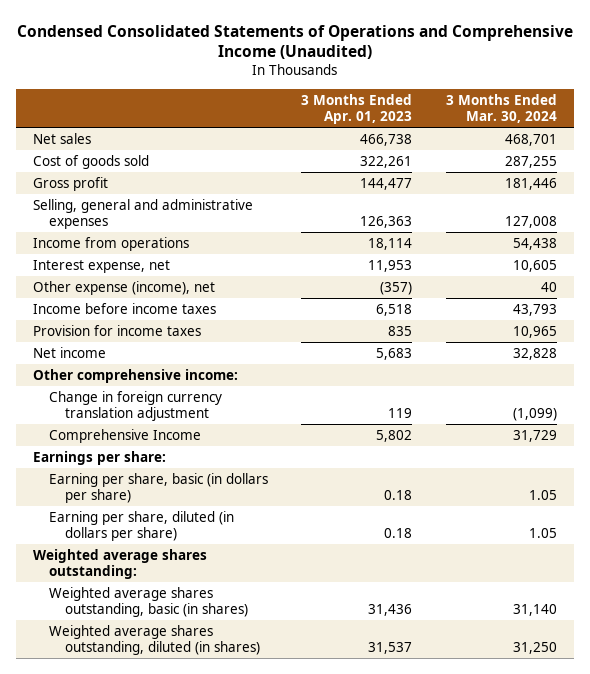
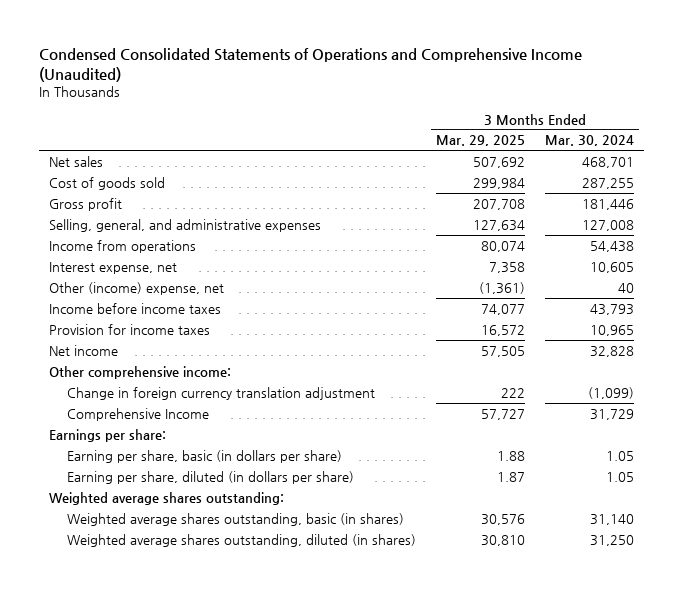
[301,93,413,124] 3 Months Ended Apr. 01, 2023 -> none
none -> [436,135,526,147] Mar. 29, 2025
[32,198,253,230] Selling, general and administrative expenses -> [49,218,322,232] Selling, general, and administrative expenses
[32,280,215,295] Other expense (income), net -> [49,281,225,295] Other (income) expense, net

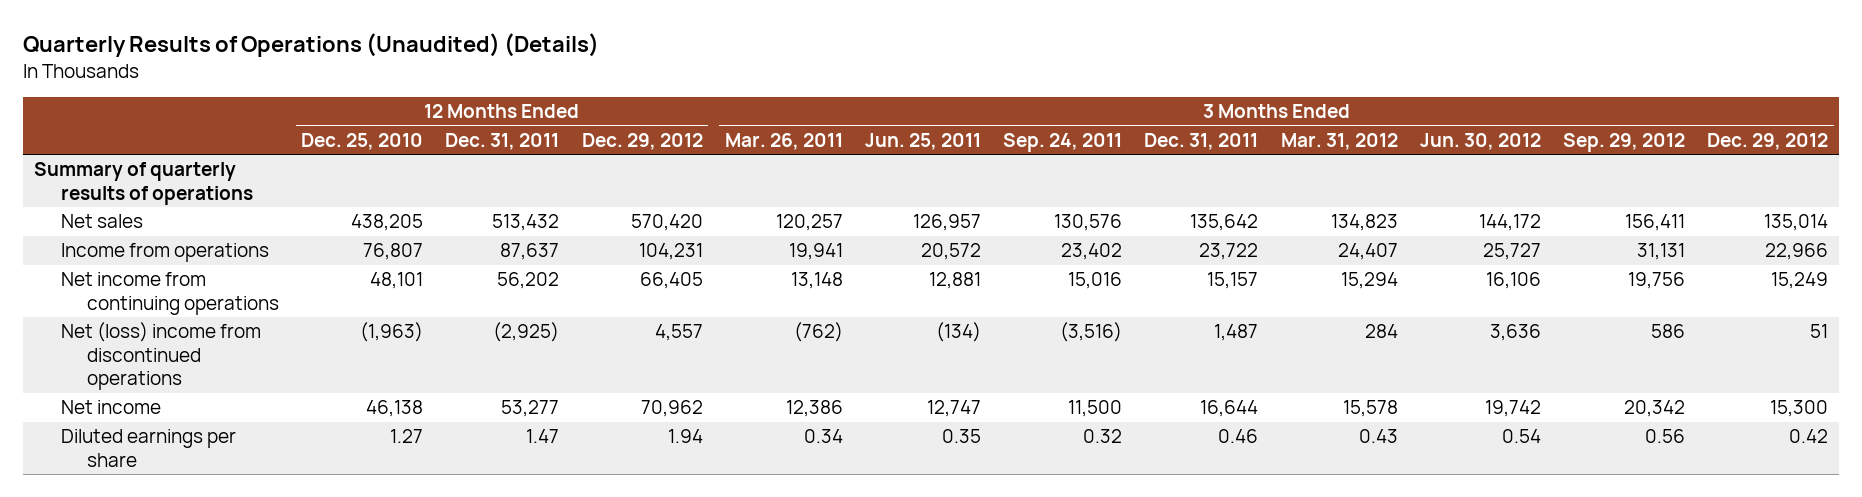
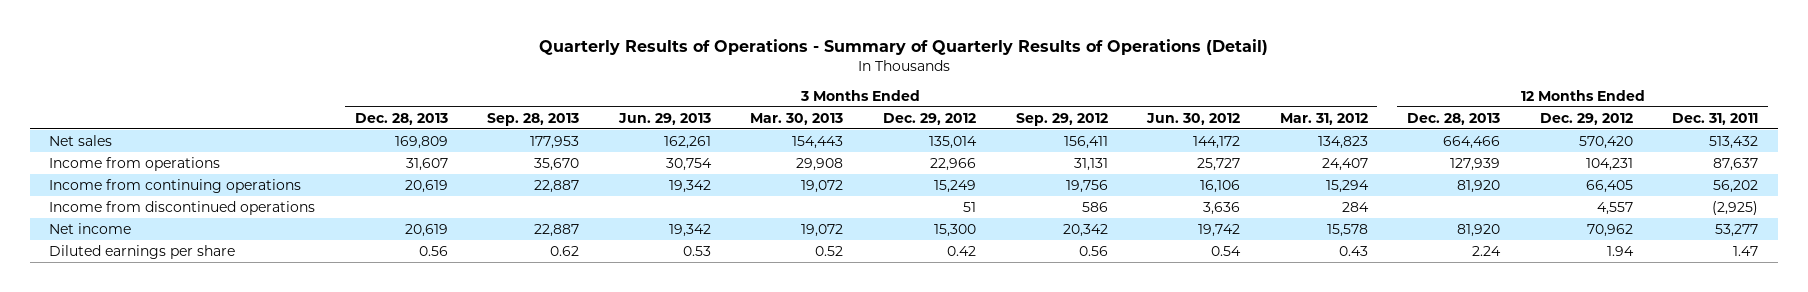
[22,33,599,58] Quarterly Results of Operations (Unaudited) (Details) -> [538,38,1268,55] Quarterly Results of Operations - Summary of Quarterly Results of Operations (Detail)
[301,132,424,150] Dec. 25, 2010 -> none
[724,132,843,150] Mar. 26, 2011 -> none
[864,132,981,150] Jun. 25, 2011 -> none
[1003,132,1123,152] Sep. 24, 2011 -> none
[1144,132,1259,150] Dec. 31, 2011 -> none
none -> [354,112,448,125] Dec. 28, 2013
none -> [487,112,580,126] Sep. 28, 2013
none -> [617,112,711,125] Jun. 29, 2013
none -> [750,112,844,125] Mar. 30, 2013
none -> [1407,112,1501,125] Dec. 28, 2013
[34,162,253,205] Summary of quarterly results of operations -> none
[60,272,279,315] Net income from continuing operations -> [49,178,302,193] Income from continuing operations
[60,322,261,391] Net (loss) income from discontinued operations -> [49,200,316,215] Income from discontinued operations

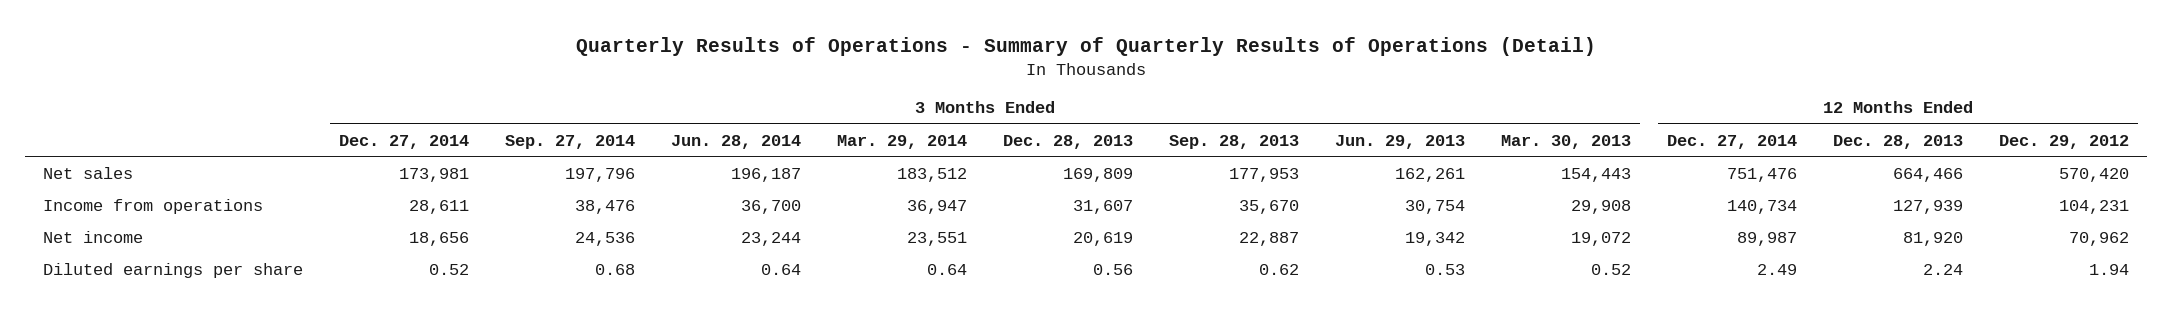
[883,112,977,125] Dec. 29, 2012 -> none
[1015,112,1108,126] Sep. 29, 2012 -> none
[1146,112,1241,125] Jun. 30, 2012 -> none
[1279,112,1368,125] Mar. 31, 2012 -> none
[1672,112,1759,125] Dec. 31, 2011 -> none
none -> [339,134,470,149] Dec. 27, 2014
none -> [505,134,636,149] Sep. 27, 2014
none -> [671,134,802,149] Jun. 28, 2014
none -> [837,134,968,149] Mar. 29, 2014
none -> [1667,134,1798,149] Dec. 27, 2014
[49,178,302,193] Income from continuing operations -> none
[49,200,316,215] Income from discontinued operations -> none

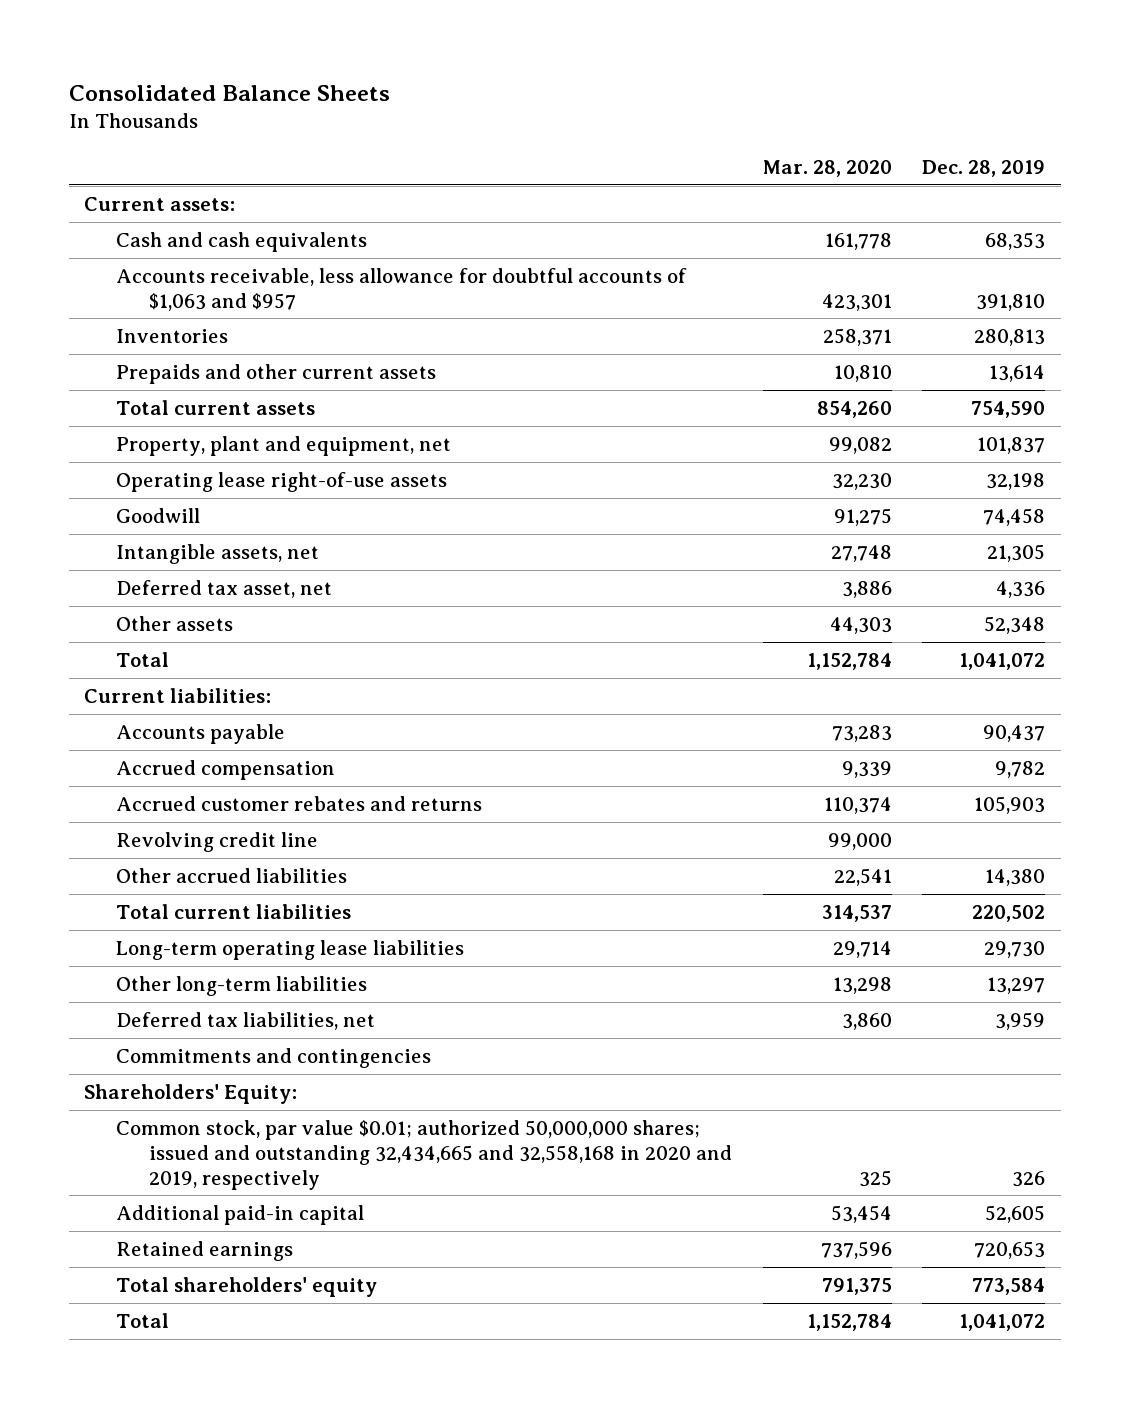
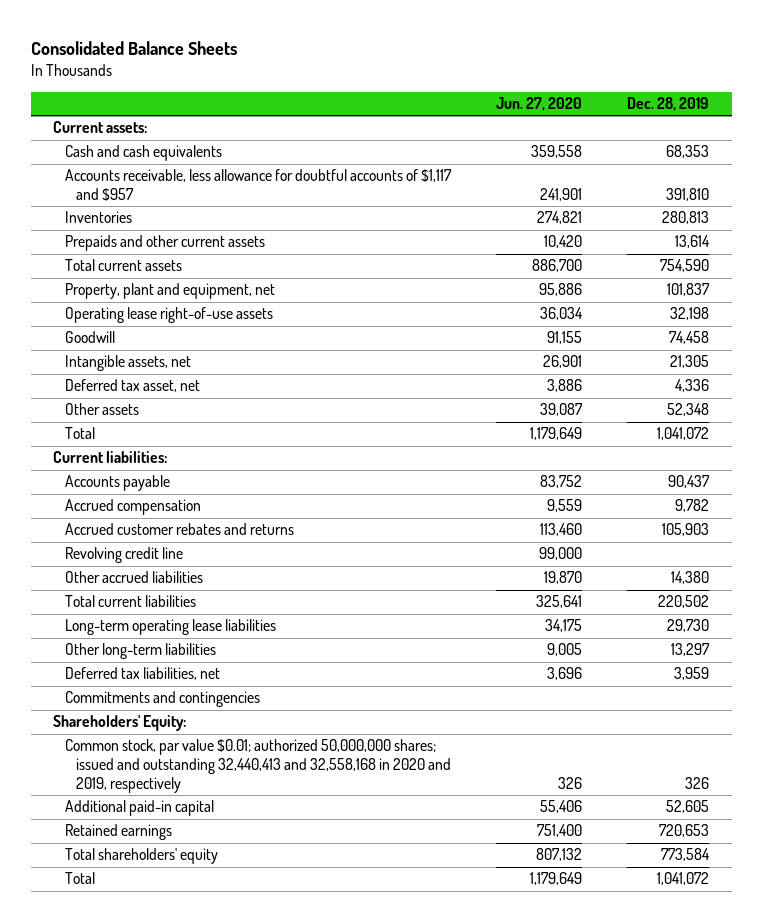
[762,159,892,177] Mar. 28, 2020 -> none
none -> [496,97,583,112] Jun. 27, 2020
[116,267,688,311] Accounts receivable, less allowance for doubtful accounts of $1,063 and $957 -> [64,169,452,202] Accounts receivable, less allowance for doubtful accounts of $1,117 and $957
[116,1119,732,1190] Common stock, par value $0.01; authorized 50,000,000 shares; issued and outstanding 32,434,665 and 32,558,168 in 2020 and 2019, respectively -> [64,739,452,793] Common stock, par value $0.01; authorized 50,000,000 shares; issued and outstanding 32,440,413 and 32,558,168 in 2020 and 2019, respectively

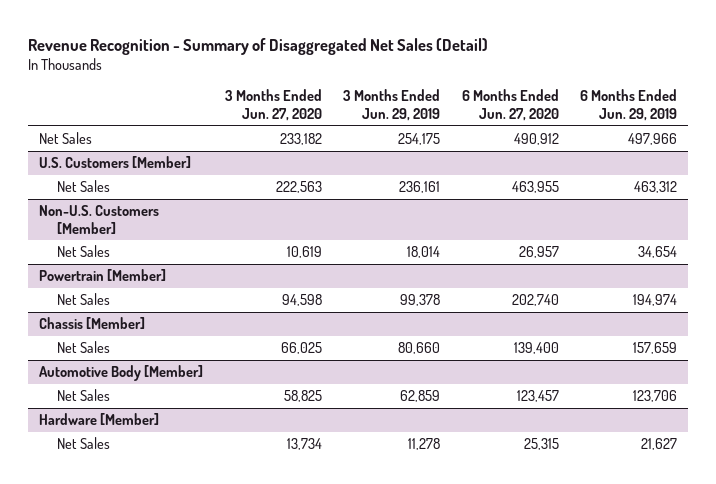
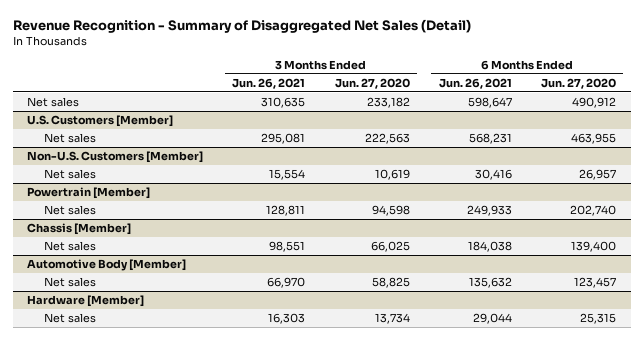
[343,89,441,121] 3 Months Ended Jun. 29, 2019 -> none
[580,89,678,121] 6 Months Ended Jun. 29, 2019 -> none
none -> [232,77,306,89] Jun. 26, 2021
none -> [438,77,512,89] Jun. 26, 2021
[39,132,93,145] Net Sales -> [27,96,80,107] Net sales
[57,180,111,193] Net Sales -> [44,132,97,143] Net sales
[57,245,111,258] Net Sales -> [44,168,97,179] Net sales
[57,293,111,306] Net Sales -> [44,204,97,215] Net sales
[57,341,111,354] Net Sales -> [44,240,97,251] Net sales
[57,389,111,402] Net Sales -> [44,276,97,287] Net sales
[57,437,111,450] Net Sales -> [44,312,97,323] Net sales

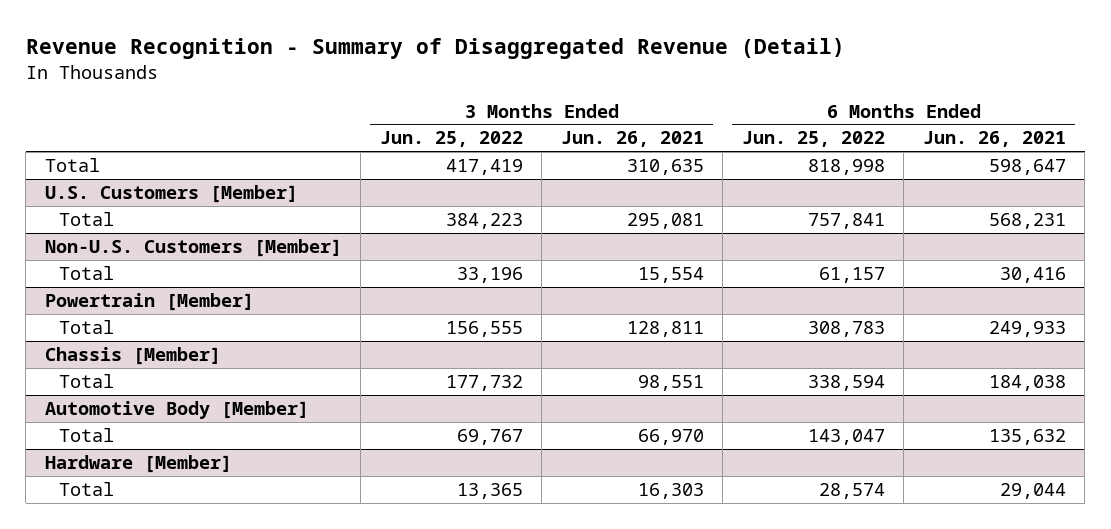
[12,18,471,33] Revenue Recognition - Summary of Disaggregated Net Sales (Detail) -> [25,38,845,60] Revenue Recognition - Summary of Disaggregated Revenue (Detail)
[334,77,410,89] Jun. 27, 2020 -> none
[540,77,616,89] Jun. 27, 2020 -> none
none -> [379,131,523,148] Jun. 25, 2022
none -> [741,131,885,148] Jun. 25, 2022
[27,96,80,107] Net sales -> [44,157,100,172] Total
[44,132,97,143] Net sales -> [58,211,114,226] Total
[44,168,97,179] Net sales -> [58,265,114,280] Total
[44,204,97,215] Net sales -> [58,319,114,334] Total
[44,240,97,251] Net sales -> [58,373,114,388] Total
[44,276,97,287] Net sales -> [58,427,114,442] Total
[44,312,97,323] Net sales -> [58,481,114,496] Total

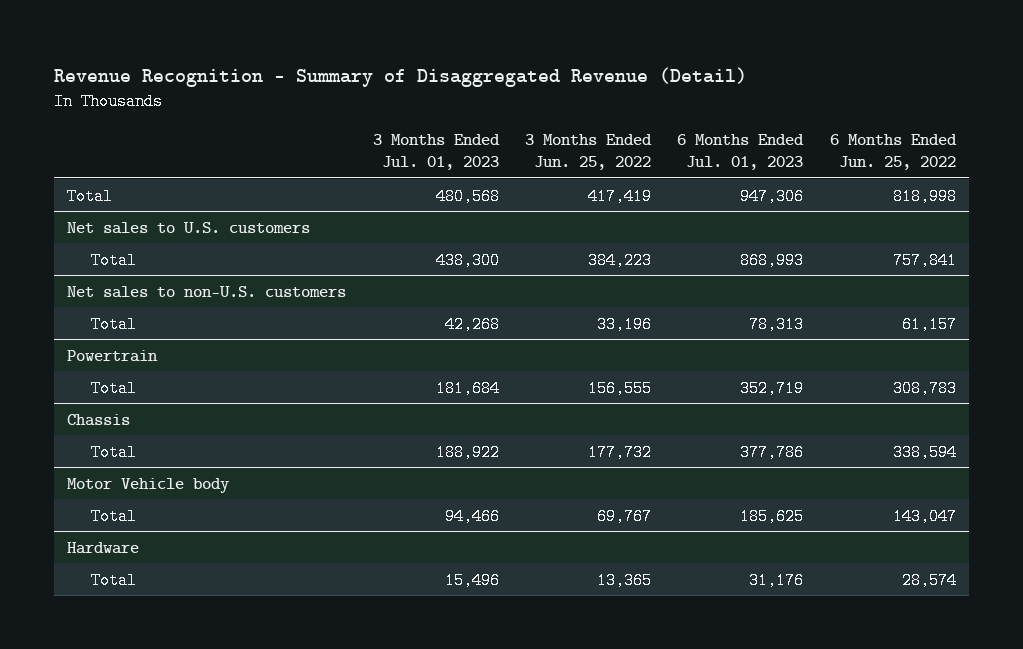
[560,131,704,148] Jun. 26, 2021 -> none
[922,131,1066,148] Jun. 26, 2021 -> none
none -> [372,133,500,171] 3 Months Ended Jul. 01, 2023
none -> [677,133,805,171] 6 Months Ended Jul. 01, 2023
[44,184,298,203] U.S. Customers [Member] -> [67,221,311,234] Net sales to U.S. customers
[44,238,342,257] Non-U.S. Customers [Member] -> [67,285,347,298] Net sales to non-U.S. customers
[44,292,254,311] Powertrain [Member] -> [67,349,159,362] Powertrain
[44,346,221,365] Chassis [Member] -> [67,413,131,426] Chassis
[44,400,309,419] Automotive Body [Member] -> none
none -> [67,477,231,493] Motor Vehicle body
[44,454,232,473] Hardware [Member] -> [67,541,140,554] Hardware

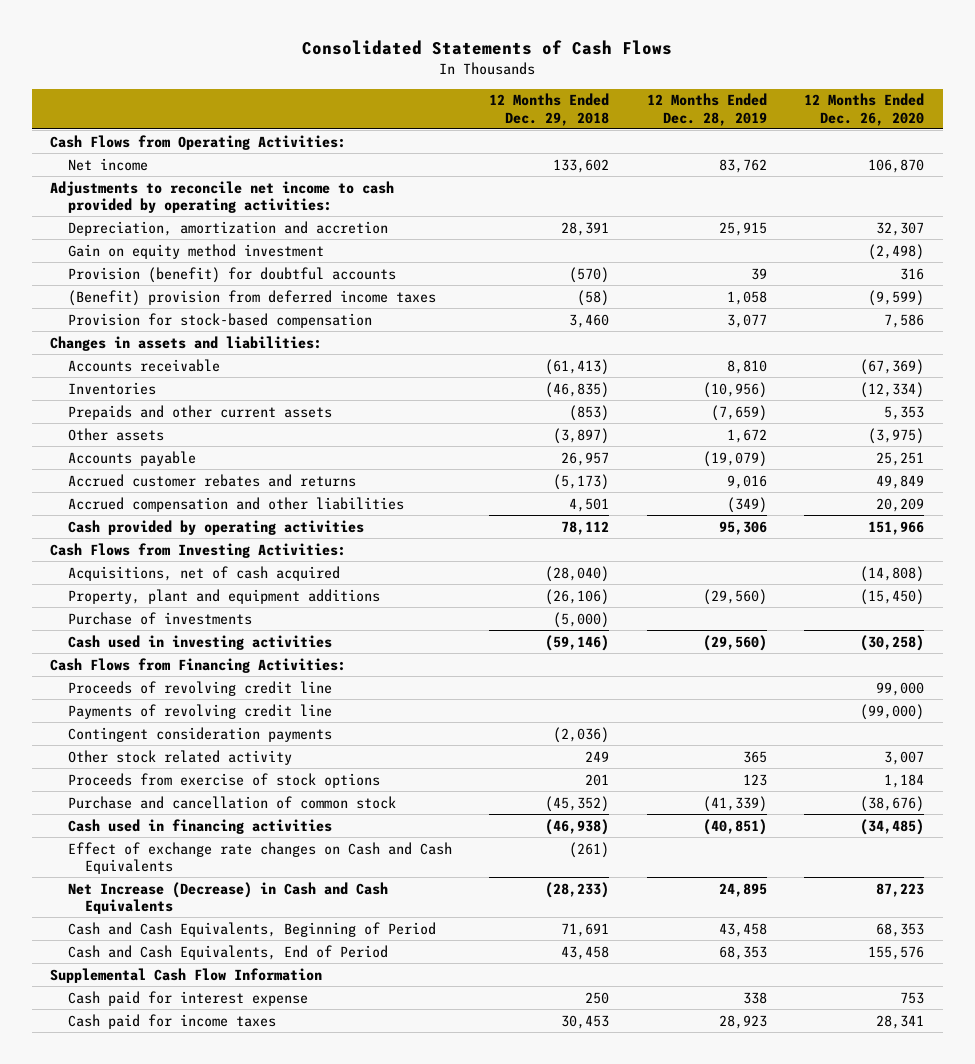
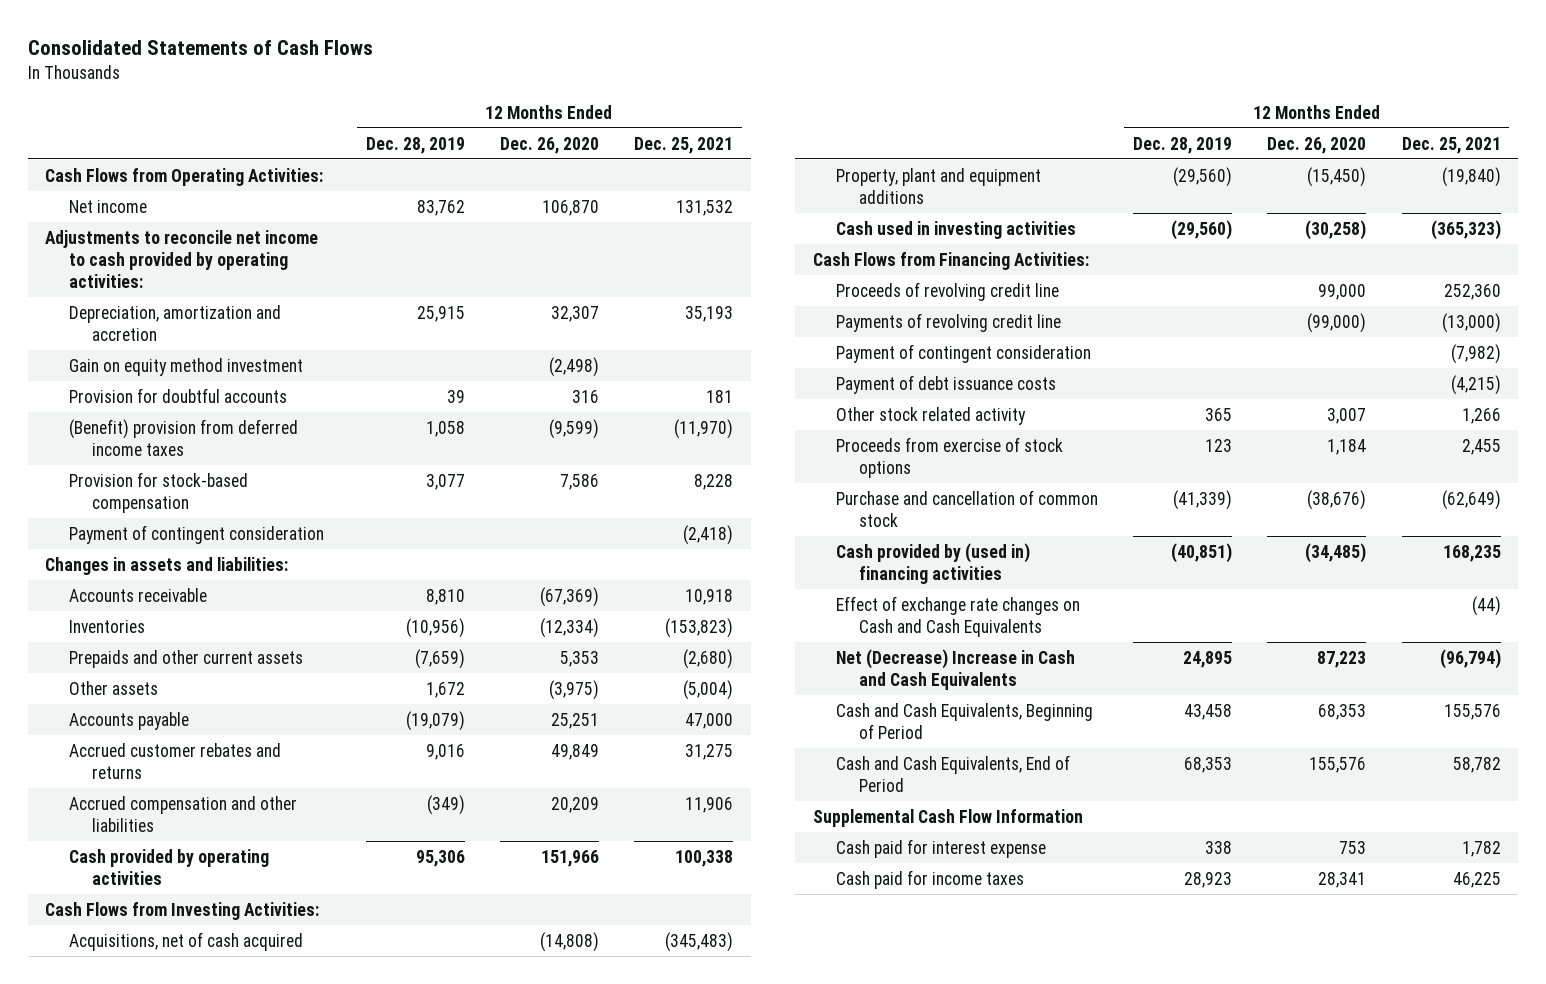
[489,93,610,126] 12 Months Ended Dec. 29, 2018 -> none
none -> [634,136,734,154] Dec. 25, 2021
[67,266,396,283] Provision (benefit) for doubtful accounts -> [68,387,287,403] Provision for doubtful accounts
none -> [68,524,324,544] Payment of contingent consideration
[67,611,252,625] Purchase of investments -> none
[67,726,332,742] Contingent consideration payments -> [835,343,1091,363] Payment of contingent consideration
none -> [835,374,1056,394] Payment of debt issuance costs
[67,818,332,834] Cash used in financing activities -> [835,542,1030,584] Cash provided by (used in) financing activities
[67,881,388,914] Net Increase (Decrease) in Cash and Cash Equivalents -> [835,648,1075,690] Net (Decrease) Increase in Cash and Cash Equivalents

